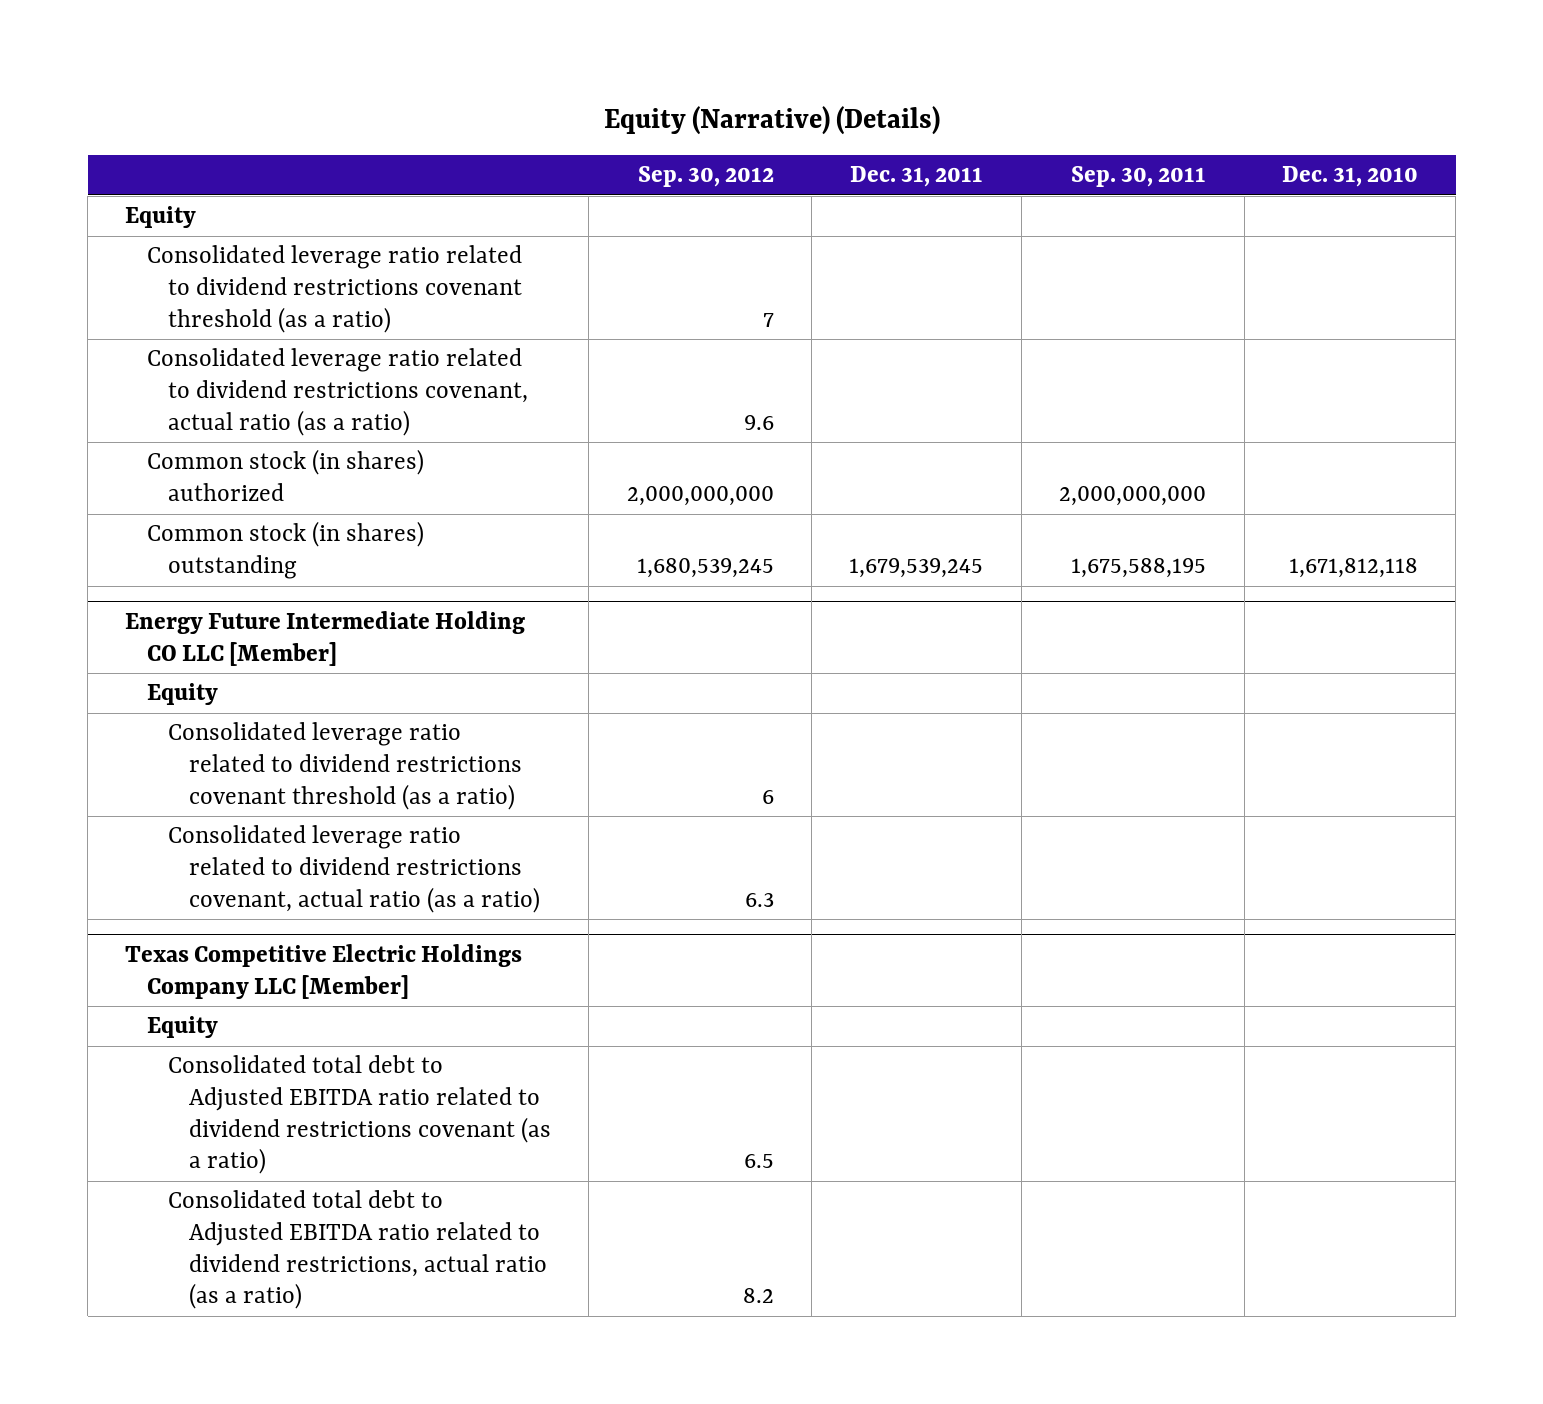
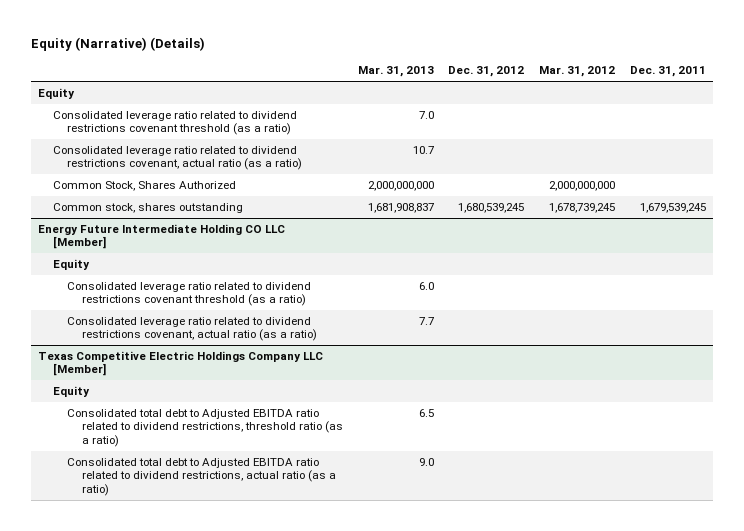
[637,166,774,188] Sep. 30, 2012 -> none
[1071,166,1207,188] Sep. 30, 2011 -> none
[1281,166,1418,188] Dec. 31, 2010 -> none
none -> [357,66,434,78] Mar. 31, 2013
none -> [448,66,525,78] Dec. 31, 2012
none -> [539,66,616,78] Mar. 31, 2012
[146,449,424,502] Common stock (in shares) authorized -> [52,180,236,191] Common Stock, Shares Authorized
[146,521,424,580] Common stock (in shares) outstanding -> [52,202,243,213] Common stock, shares outstanding
[167,1055,551,1175] Consolidated total debt to Adjusted EBITDA ratio related to dividend restrictions covenant (as a ratio) -> [67,408,343,447] Consolidated total debt to Adjusted EBITDA ratio related to dividend restrictions, threshold ratio (as a ratio)

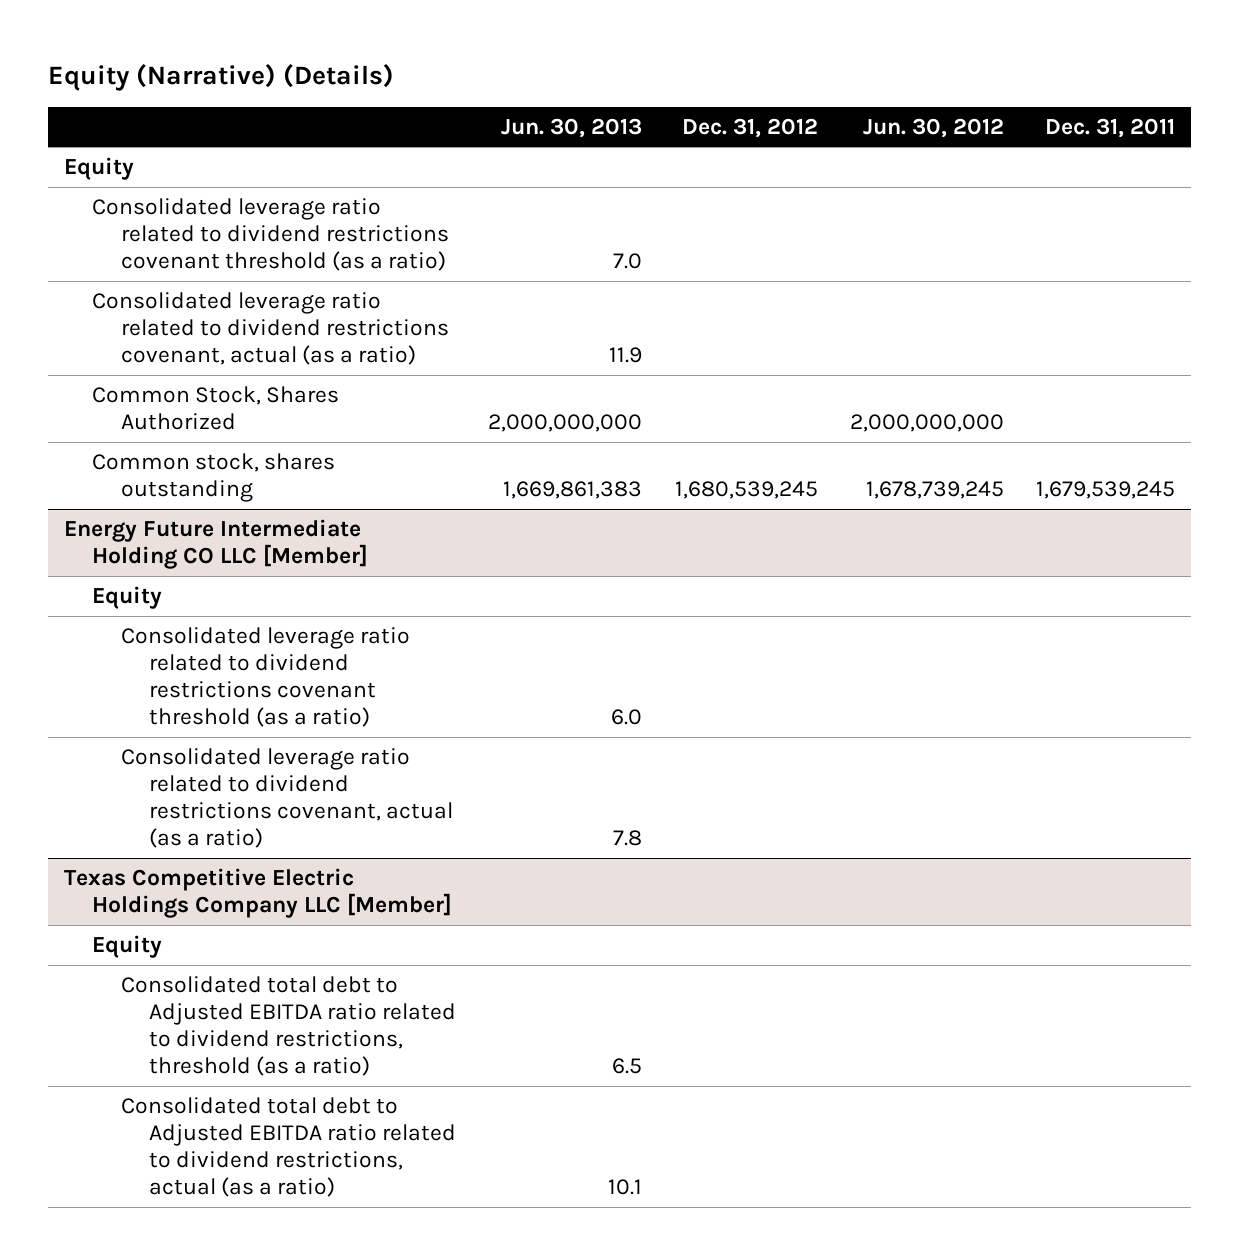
[357,66,434,78] Mar. 31, 2013 -> none
[539,66,616,78] Mar. 31, 2012 -> none
none -> [501,117,643,138] Jun. 30, 2013
none -> [862,117,1004,138] Jun. 30, 2012
[52,145,303,171] Consolidated leverage ratio related to dividend restrictions covenant, actual ratio (as a ratio) -> [92,292,449,366] Consolidated leverage ratio related to dividend restrictions covenant, actual (as a ratio)
[67,316,317,342] Consolidated leverage ratio related to dividend restrictions covenant, actual ratio (as a ratio) -> [120,748,453,849] Consolidated leverage ratio related to dividend restrictions covenant, actual (as a ratio)
[67,408,343,447] Consolidated total debt to Adjusted EBITDA ratio related to dividend restrictions, threshold ratio (as a ratio) -> [120,976,456,1077] Consolidated total debt to Adjusted EBITDA ratio related to dividend restrictions, threshold (as a ratio)
[67,457,336,496] Consolidated total debt to Adjusted EBITDA ratio related to dividend restrictions, actual ratio (as a ratio) -> [120,1097,456,1198] Consolidated total debt to Adjusted EBITDA ratio related to dividend restrictions, actual (as a ratio)

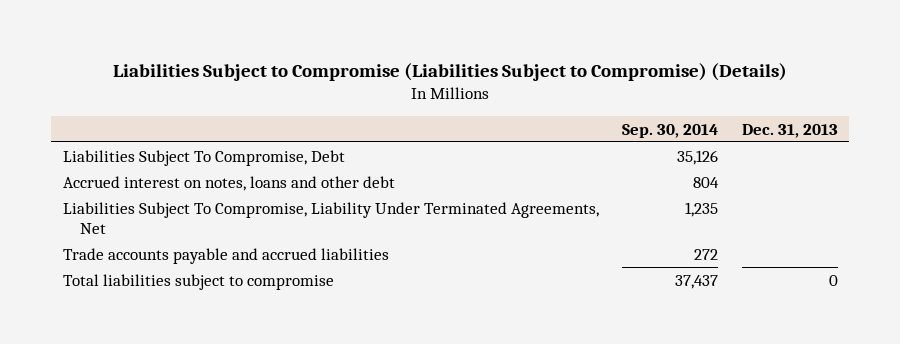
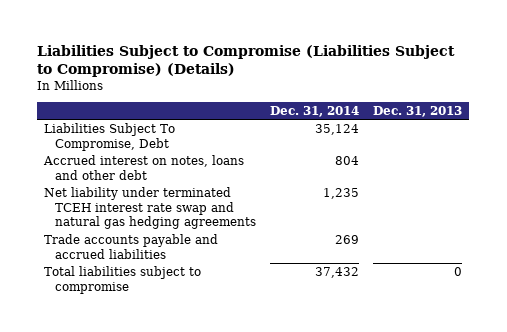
[622,123,719,138] Sep. 30, 2014 -> none
none -> [269,105,359,117] Dec. 31, 2014
[62,201,599,234] Liabilities Subject To Compromise, Liability Under Terminated Agreements, Net -> [44,187,256,230] Net liability under terminated TCEH interest rate swap and natural gas hedging agreements

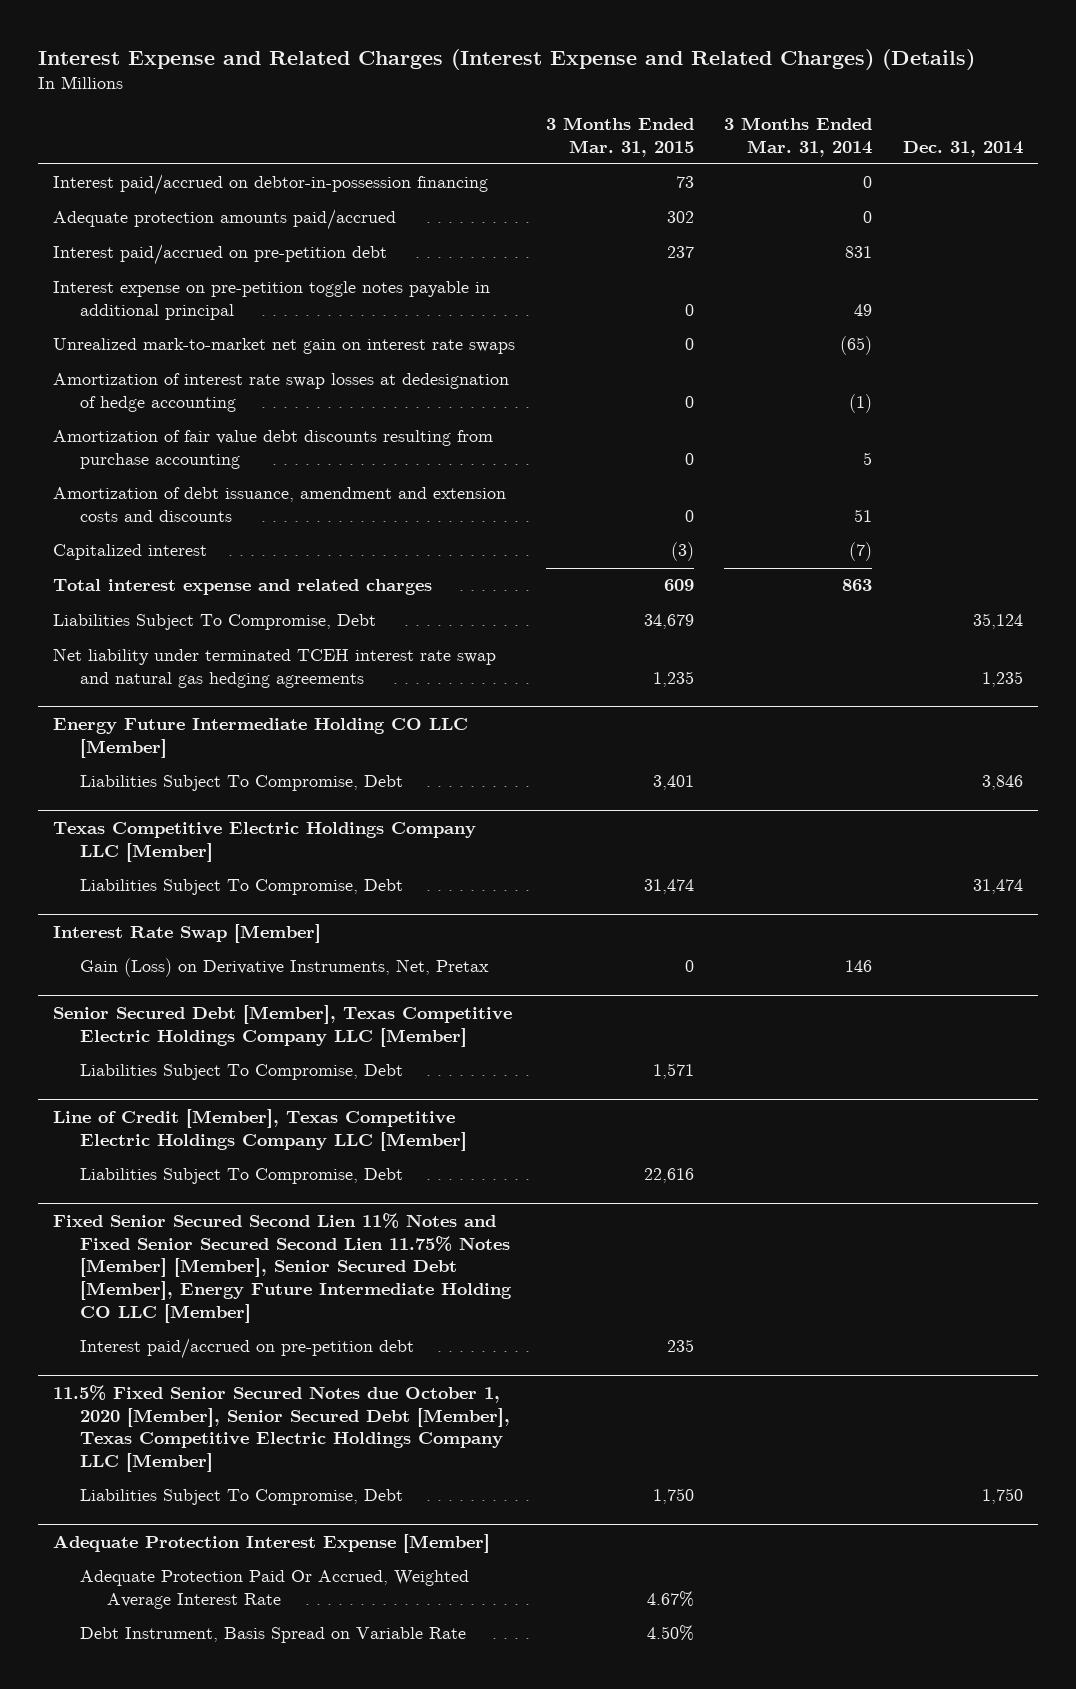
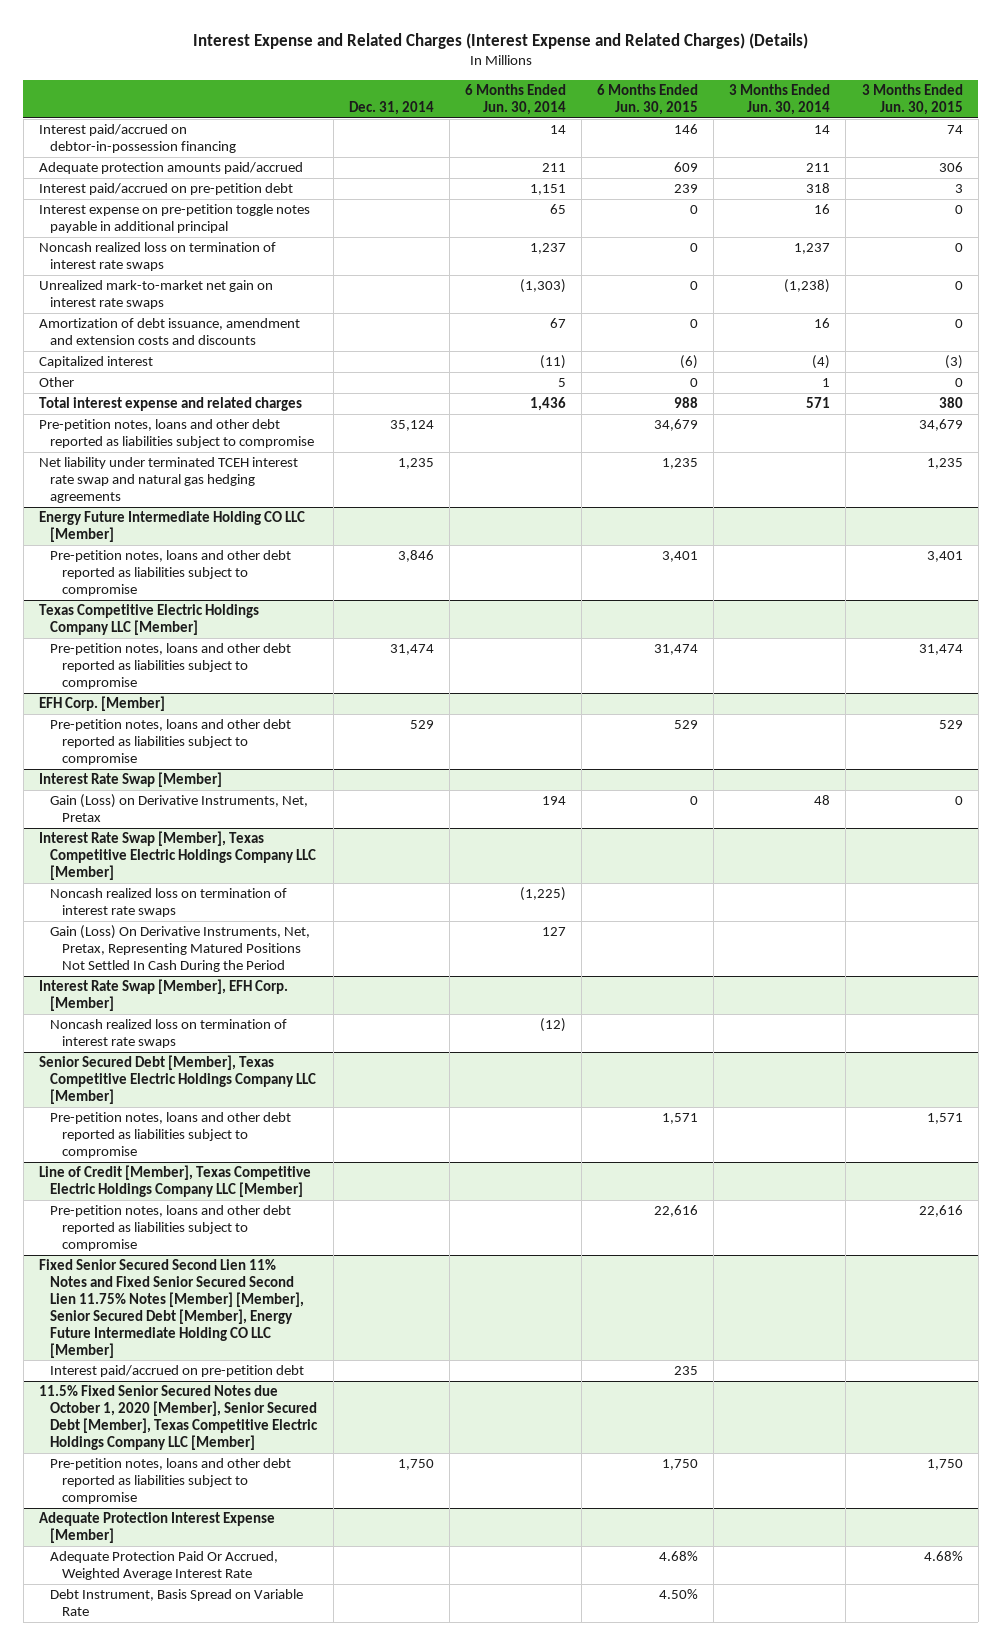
[545,116,694,157] 3 Months Ended Mar. 31, 2015 -> none
[724,116,873,157] 3 Months Ended Mar. 31, 2014 -> none
none -> [464,84,566,115] 6 Months Ended Jun. 30, 2014
none -> [597,84,699,115] 6 Months Ended Jun. 30, 2015
none -> [729,84,831,115] 3 Months Ended Jun. 30, 2014
none -> [861,84,963,115] 3 Months Ended Jun. 30, 2015
none -> [38,242,276,272] Noncash realized loss on termination of interest rate swaps
[52,373,509,413] Amortization of interest rate swap losses at dedesignation of hedge accounting -> none
[52,430,493,470] Amortization of fair value debt discounts resulting from purchase accounting -> none
none -> [38,377,74,388] Other
[52,614,376,631] Liabilities Subject To Compromise, Debt -> [38,419,315,449] Pre-petition notes, loans and other debt reported as liabilities subject to compromise
[80,775,404,792] Liabilities Subject To Compromise, Debt -> [50,550,292,596] Pre-petition notes, loans and other debt reported as liabilities subject to compromise
[80,879,404,896] Liabilities Subject To Compromise, Debt -> [50,643,292,689] Pre-petition notes, loans and other debt reported as liabilities subject to compromise
none -> [38,696,165,712] EFH Corp. [Member]
none -> [50,719,292,765] Pre-petition notes, loans and other debt reported as liabilities subject to compromise
none -> [38,831,317,880] Interest Rate Swap [Member], Texas Competitive Electric Holdings Company LLC [Member]
none -> [50,888,288,918] Noncash realized loss on termination of interest rate swaps
none -> [50,925,311,972] Gain (Loss) On Derivative Instruments, Net, Pretax, Representing Matured Positions Not Settled In Cash During the Period
none -> [38,979,288,1012] Interest Rate Swap [Member], EFH Corp. [Member]
none -> [50,1019,288,1049] Noncash realized loss on termination of interest rate swaps
[80,1064,404,1081] Liabilities Subject To Compromise, Debt -> [50,1112,292,1158] Pre-petition notes, loans and other debt reported as liabilities subject to compromise
[80,1168,404,1185] Liabilities Subject To Compromise, Debt -> [50,1205,292,1251] Pre-petition notes, loans and other debt reported as liabilities subject to compromise
[80,1489,404,1506] Liabilities Subject To Compromise, Debt -> [50,1458,292,1504] Pre-petition notes, loans and other debt reported as liabilities subject to compromise

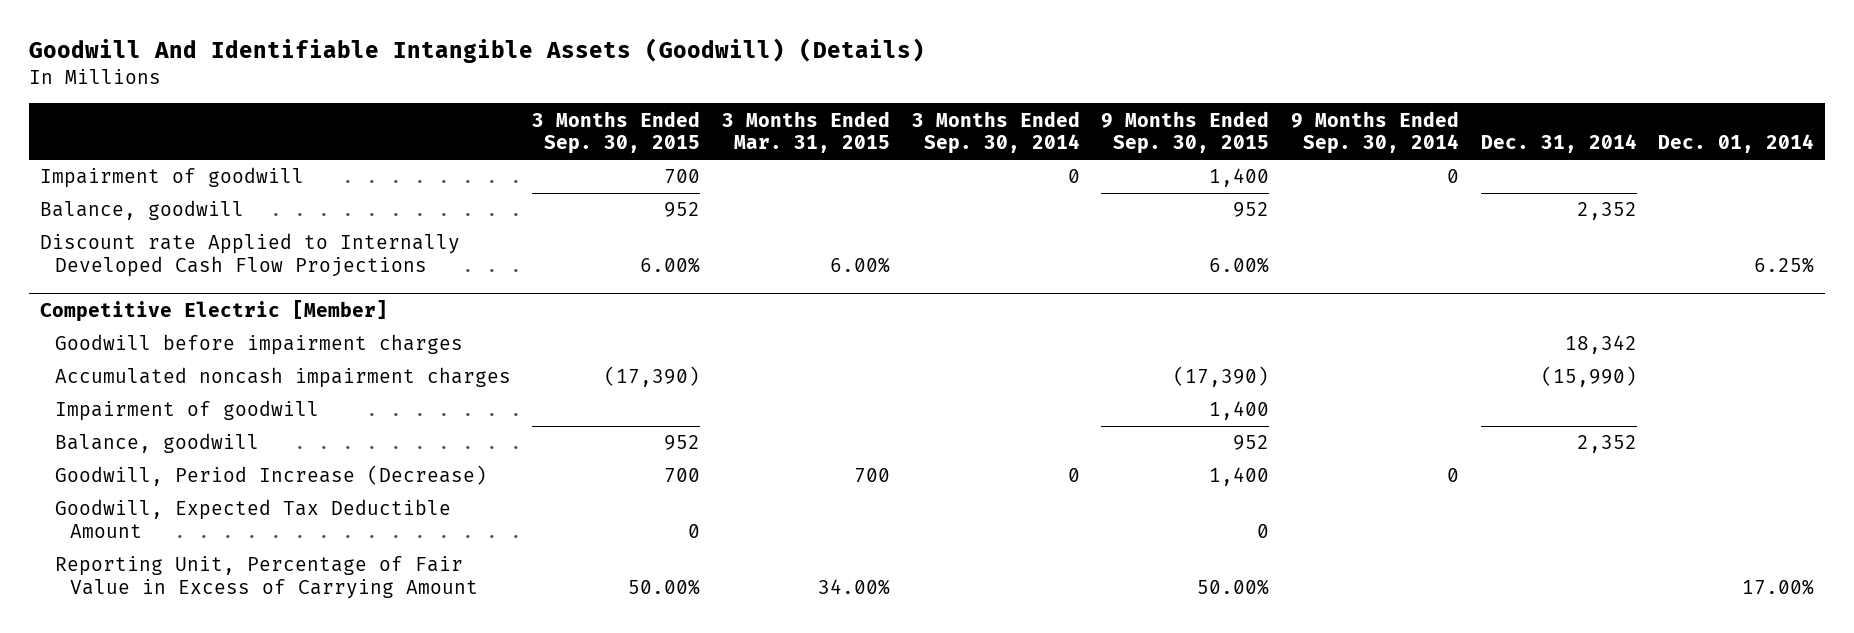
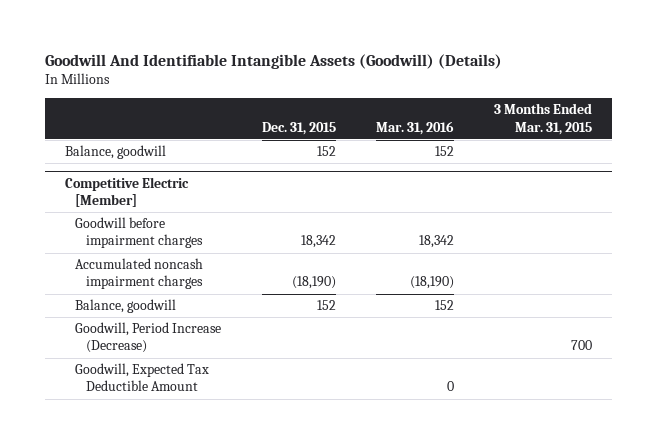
[532,110,701,155] 3 Months Ended Sep. 30, 2015 -> none
[911,110,1080,155] 3 Months Ended Sep. 30, 2014 -> none
[1101,110,1270,155] 9 Months Ended Sep. 30, 2015 -> none
[1290,110,1459,155] 9 Months Ended Sep. 30, 2014 -> none
[1480,134,1637,154] Dec. 31, 2014 -> none
[1658,134,1815,154] Dec. 01, 2014 -> none
none -> [261,121,336,135] Dec. 31, 2015
none -> [375,120,454,135] Mar. 31, 2016
[39,167,304,189] Impairment of goodwill -> none
[39,233,460,278] Discount rate Applied to Internally Developed Cash Flow Projections -> none
[54,400,319,422] Impairment of goodwill -> none
[54,556,479,600] Reporting Unit, Percentage of Fair Value in Excess of Carrying Amount -> none

